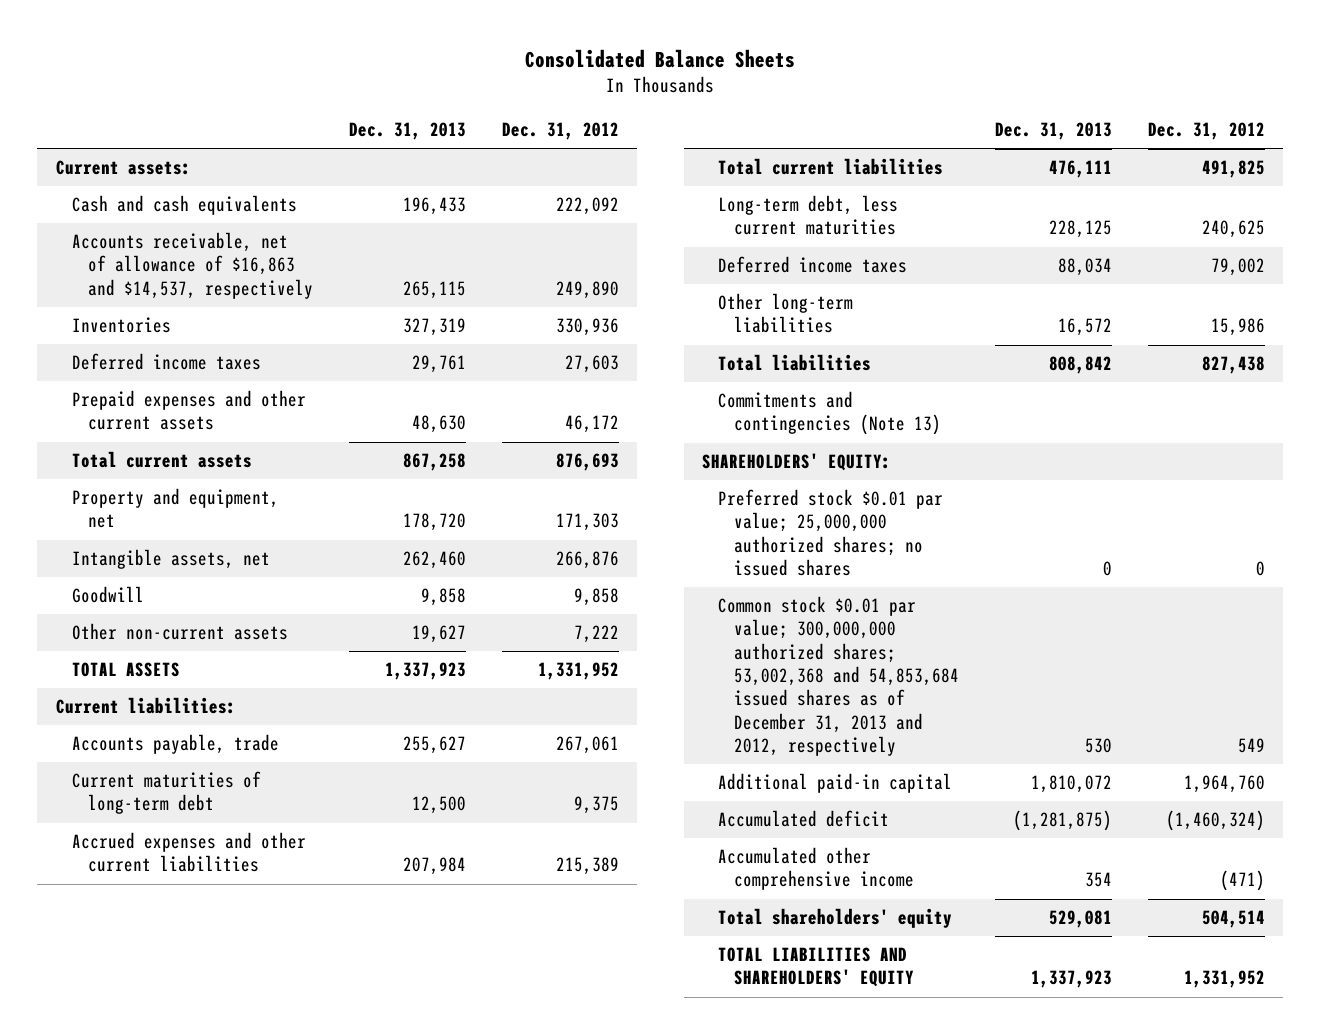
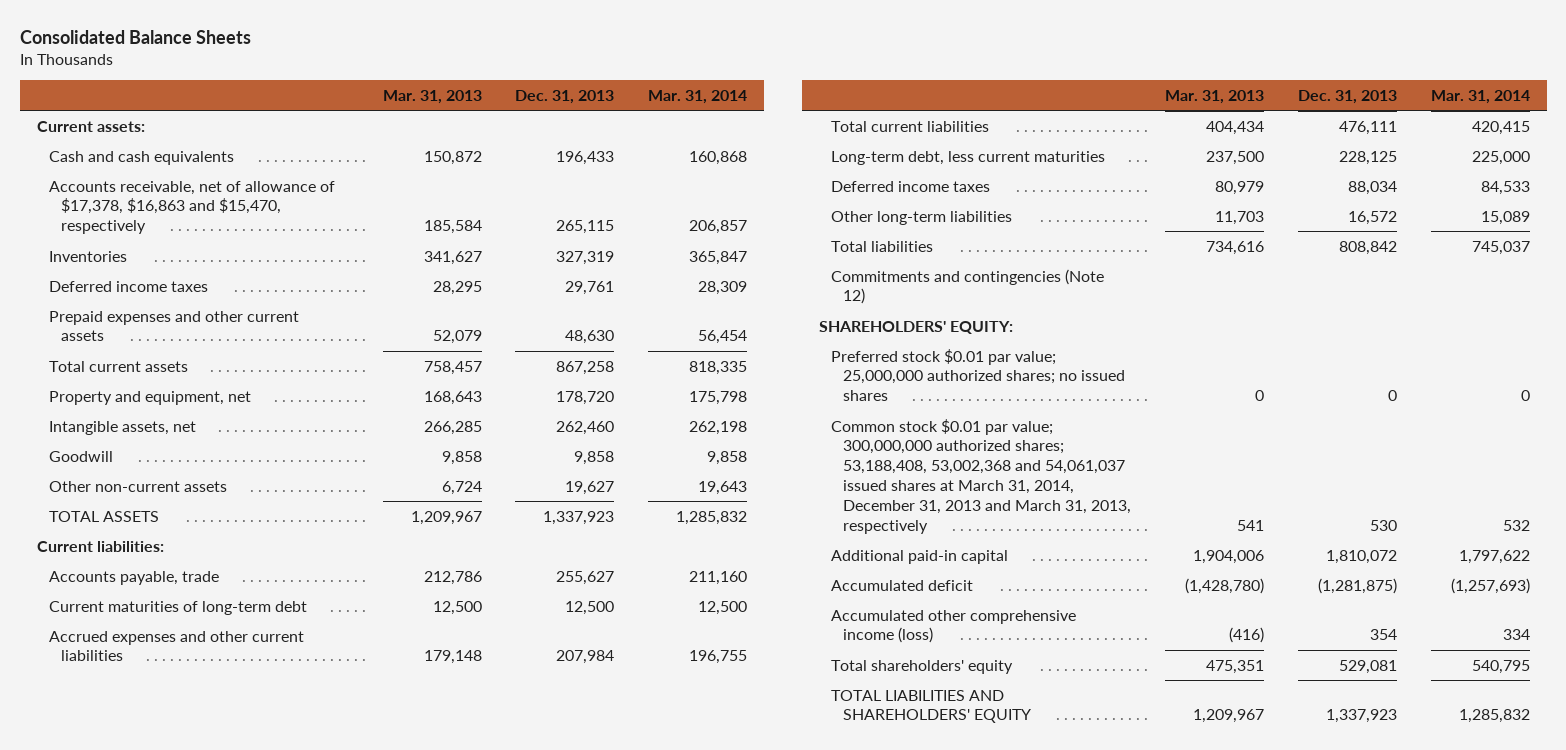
[501,122,619,141] Dec. 31, 2012 -> none
none -> [382,89,482,104] Mar. 31, 2013
none -> [648,89,748,104] Mar. 31, 2014
[71,232,313,299] Accounts receivable, net of allowance of $16,863 and $14,537, respectively -> [48,180,335,235] Accounts receivable, net of allowance of $17,378, $16,863 and $15,470, respectively
[717,391,941,436] Commitments and contingencies (Note 13) -> [831,268,1105,305] Commitments and contingencies (Note 12)
[717,596,959,756] Common stock $0.01 par value; 300,000,000 authorized shares; 53,002,368 and 54,853,684 issued shares as of December 31, 2013 and 2012, respectively -> [831,418,1132,534] Common stock $0.01 par value; 300,000,000 authorized shares; 53,188,408, 53,002,368 and 54,061,037 issued shares at March 31, 2014, December 31, 2013 and March 31, 2013, respectively
[717,847,914,891] Accumulated other comprehensive income -> [831,609,1077,644] Accumulated other comprehensive income (loss)

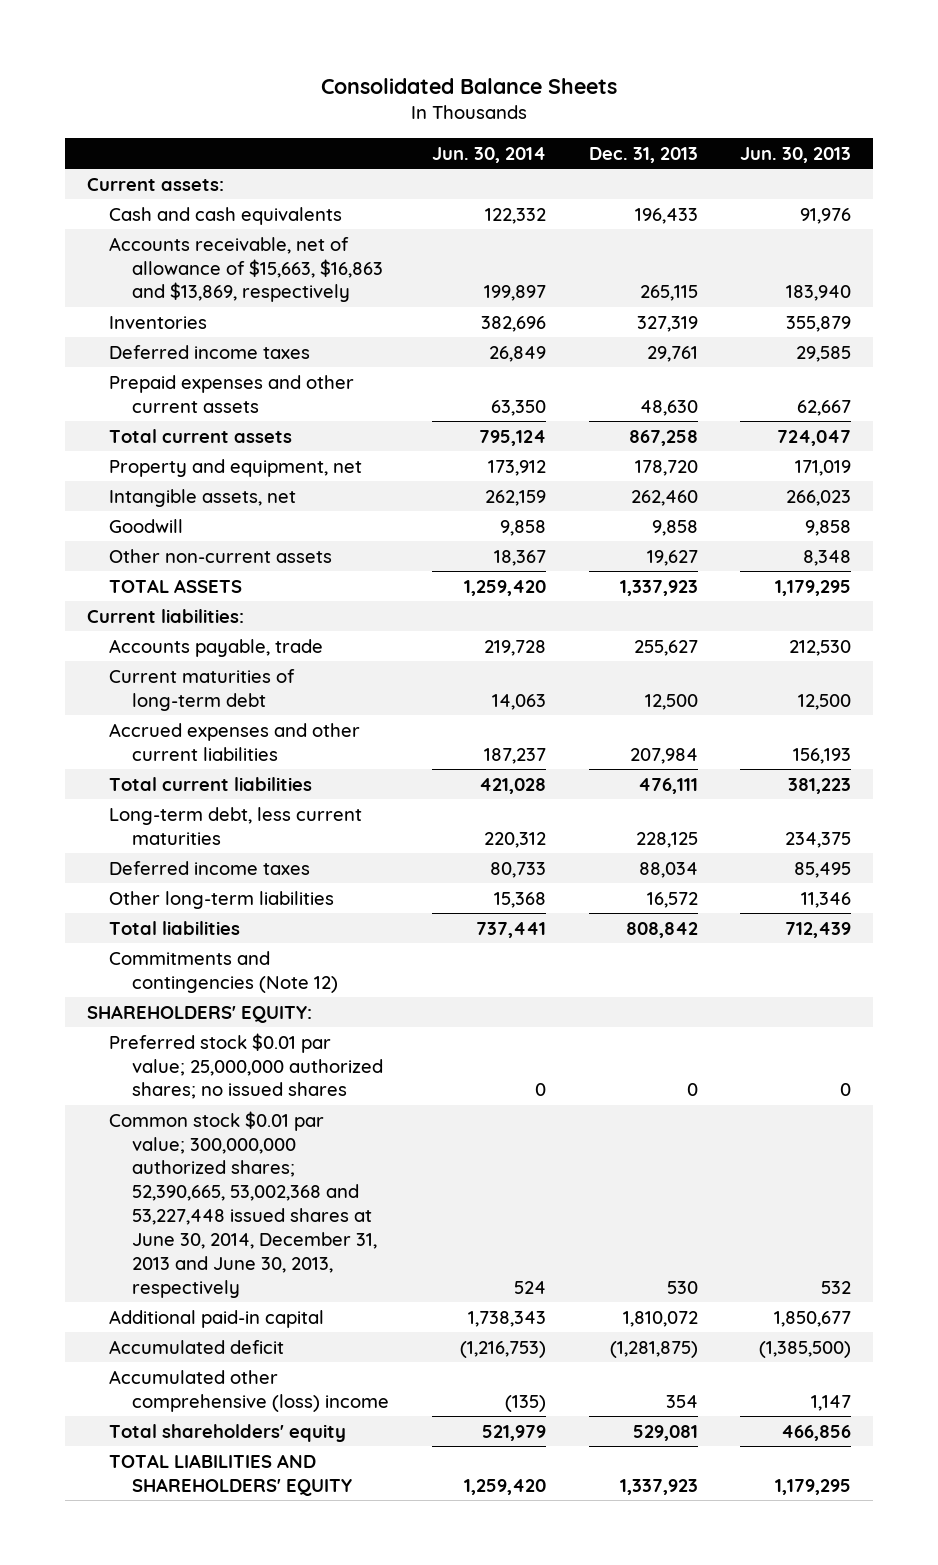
[382,89,482,104] Mar. 31, 2013 -> none
[648,89,748,104] Mar. 31, 2014 -> none
none -> [431,146,546,163] Jun. 30, 2014
none -> [740,146,852,163] Jun. 30, 2013
[48,180,335,235] Accounts receivable, net of allowance of $17,378, $16,863 and $15,470, respectively -> [109,236,383,303] Accounts receivable, net of allowance of $15,663, $16,863 and $13,869, respectively
[831,418,1132,534] Common stock $0.01 par value; 300,000,000 authorized shares; 53,188,408, 53,002,368 and 54,061,037 issued shares at March 31, 2014, December 31, 2013 and March 31, 2013, respectively -> [109,1110,377,1298] Common stock $0.01 par value; 300,000,000 authorized shares; 52,390,665, 53,002,368 and 53,227,448 issued shares at June 30, 2014, December 31, 2013 and June 30, 2013, respectively
[831,609,1077,644] Accumulated other comprehensive income (loss) -> [109,1369,389,1412] Accumulated other comprehensive (loss) income

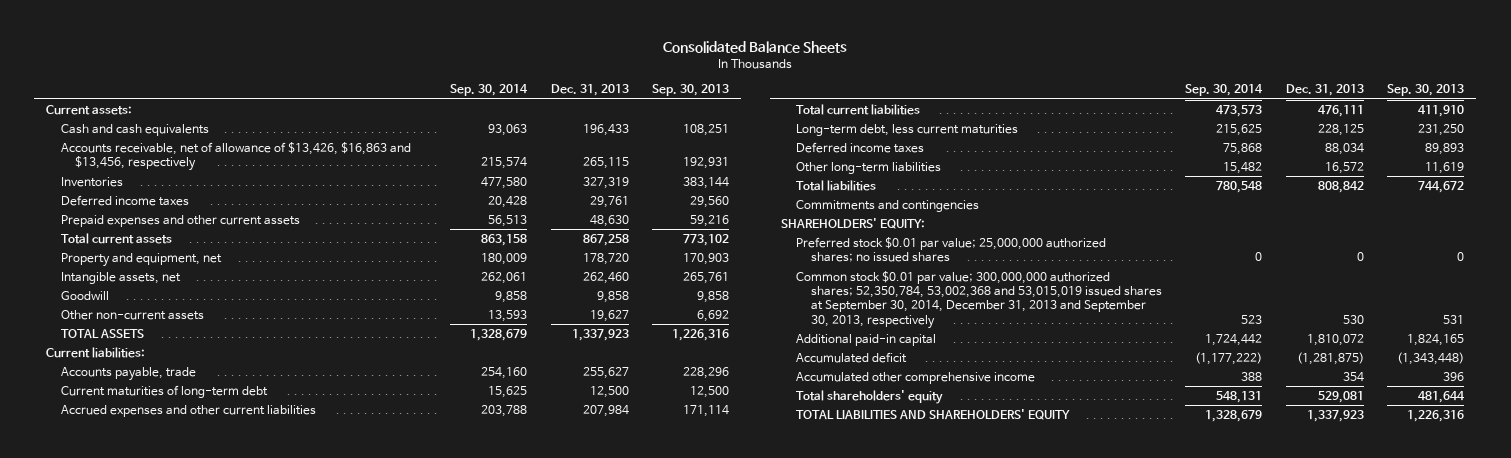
[431,146,546,163] Jun. 30, 2014 -> none
[740,146,852,163] Jun. 30, 2013 -> none
none -> [450,84,529,97] Sep. 30, 2014
none -> [652,84,730,97] Sep. 30, 2013
[109,236,383,303] Accounts receivable, net of allowance of $15,663, $16,863 and $13,869, respectively -> [60,141,411,172] Accounts receivable, net of allowance of $13,426, $16,863 and $13,456, respectively
[109,950,338,993] Commitments and contingencies (Note 12) -> [796,199,980,212] Commitments and contingencies
[109,1110,377,1298] Common stock $0.01 par value; 300,000,000 authorized shares; 52,390,665, 53,002,368 and 53,227,448 issued shares at June 30, 2014, December 31, 2013 and June 30, 2013, respectively -> [796,270,1162,329] Common stock $0.01 par value; 300,000,000 authorized shares; 52,350,784, 53,002,368 and 53,015,019 issued shares at September 30, 2014, December 31, 2013 and September 30, 2013, respectively
[109,1369,389,1412] Accumulated other comprehensive (loss) income -> [796,371,1036,384] Accumulated other comprehensive income

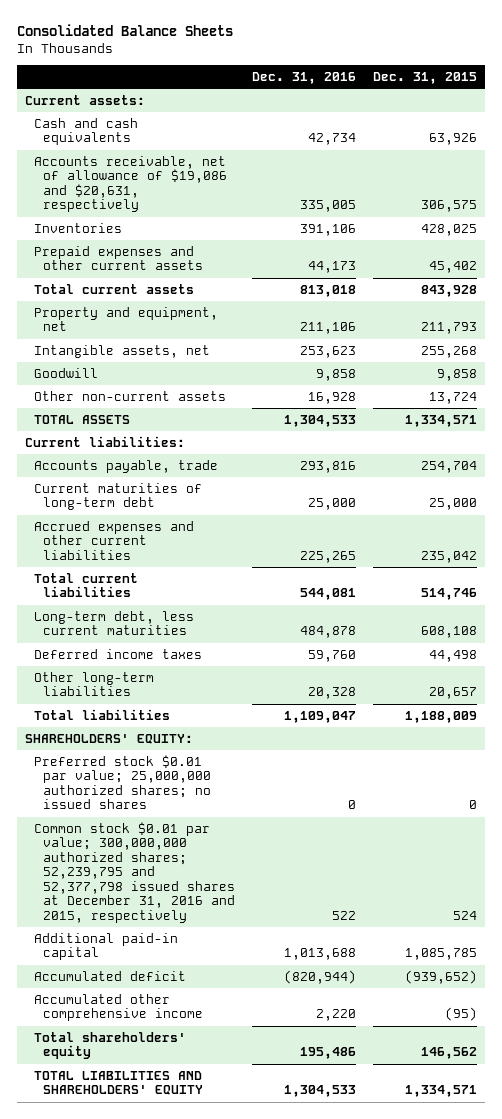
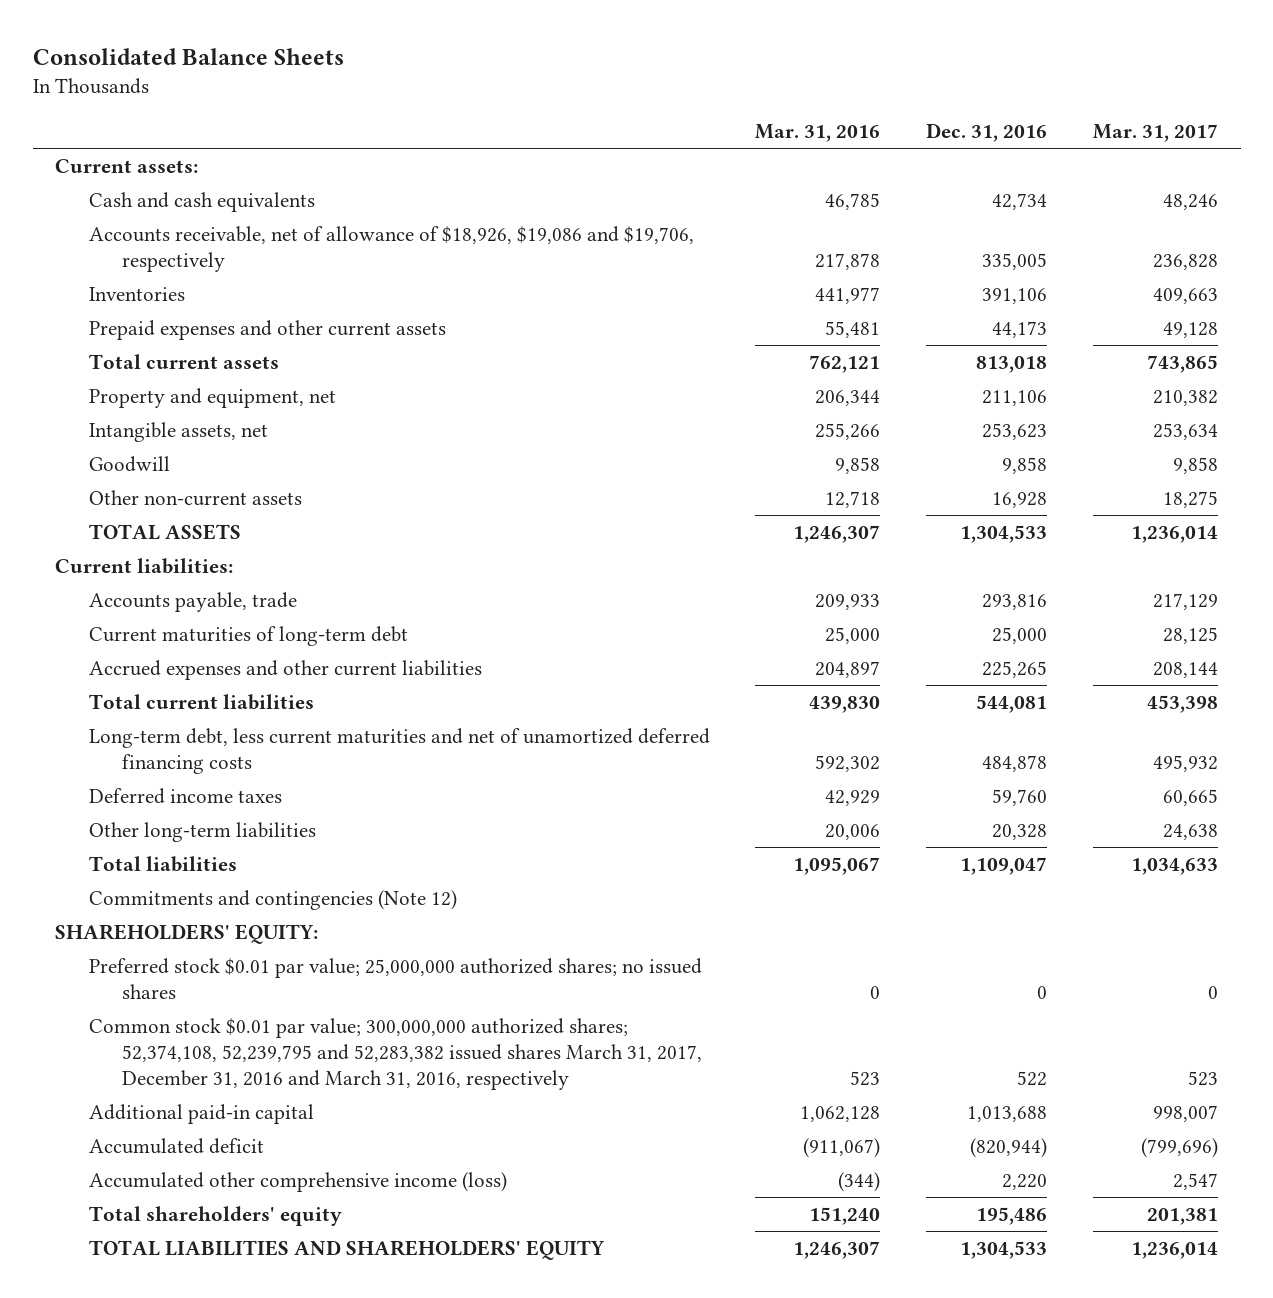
[372,71,477,84] Dec. 31, 2015 -> none
none -> [755,124,881,143] Mar. 31, 2016
none -> [1092,124,1218,143] Mar. 31, 2017
[34,155,228,213] Accounts receivable, net of allowance of $19,086 and $20,631, respectively -> [88,225,694,272] Accounts receivable, net of allowance of $18,926, $19,086 and $19,706, respectively
[34,610,195,636] Long-term debt, less current maturities -> [88,727,710,774] Long-term debt, less current maturities and net of unamortized deferred financing costs
none -> [88,889,457,910] Commitments and contingencies (Note 12)
[34,821,236,923] Common stock $0.01 par value; 300,000,000 authorized shares; 52,239,795 and 52,377,798 issued shares at December 31, 2016 and 2015, respectively -> [88,1017,702,1090] Common stock $0.01 par value; 300,000,000 authorized shares; 52,374,108, 52,239,795 and 52,283,382 issued shares March 31, 2017, December 31, 2016 and March 31, 2016, respectively
[34,993,204,1022] Accumulated other comprehensive income -> [88,1171,507,1192] Accumulated other comprehensive income (loss)

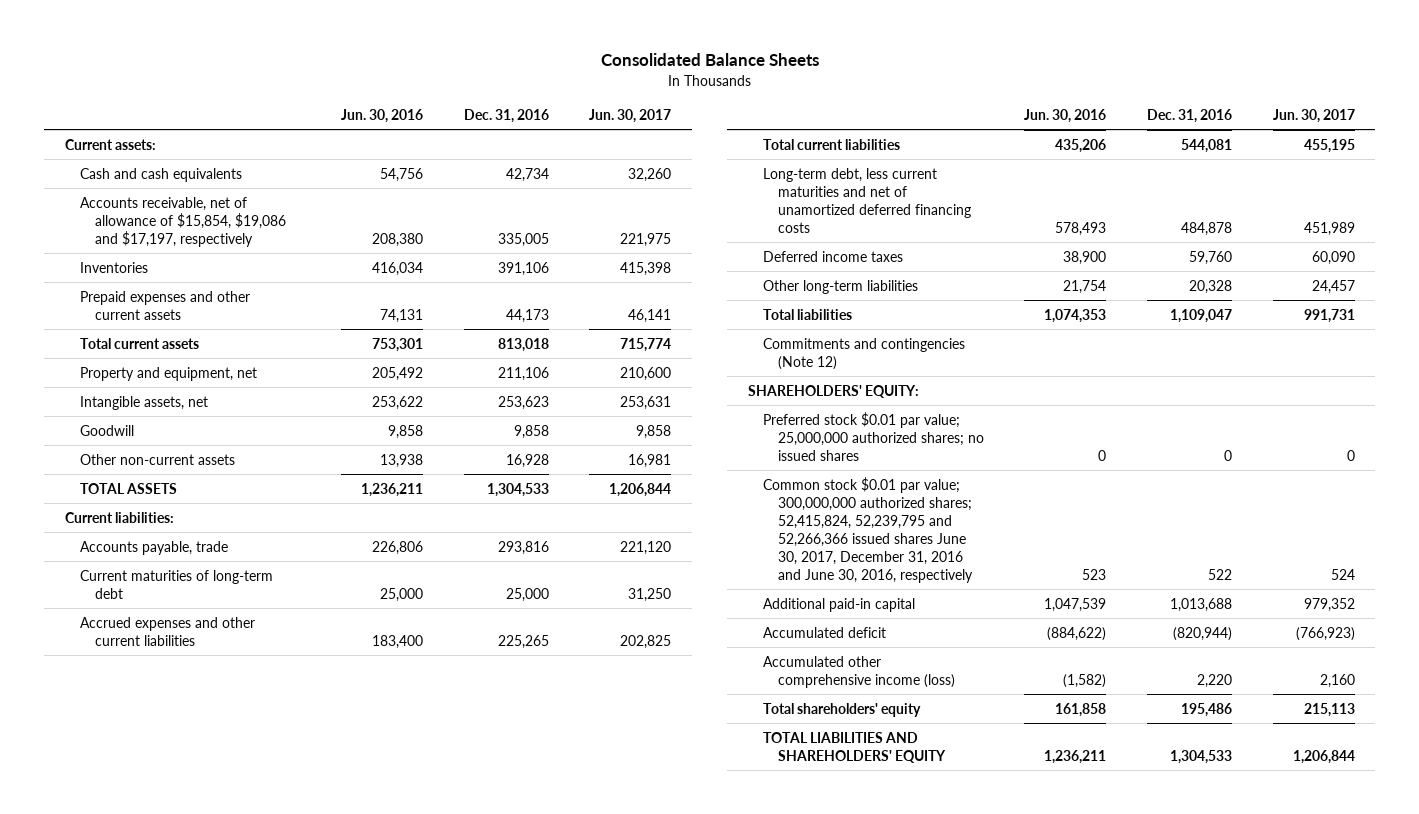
[755,124,881,143] Mar. 31, 2016 -> none
[1092,124,1218,143] Mar. 31, 2017 -> none
none -> [341,108,424,123] Jun. 30, 2016
none -> [589,108,672,123] Jun. 30, 2017
[88,225,694,272] Accounts receivable, net of allowance of $18,926, $19,086 and $19,706, respectively -> [79,196,286,247] Accounts receivable, net of allowance of $15,854, $19,086 and $17,197, respectively
[88,1017,702,1090] Common stock $0.01 par value; 300,000,000 authorized shares; 52,374,108, 52,239,795 and 52,283,382 issued shares March 31, 2017, December 31, 2016 and March 31, 2016, respectively -> [762,476,973,583] Common stock $0.01 par value; 300,000,000 authorized shares; 52,415,824, 52,239,795 and 52,266,366 issued shares June 30, 2017, December 31, 2016 and June 30, 2016, respectively

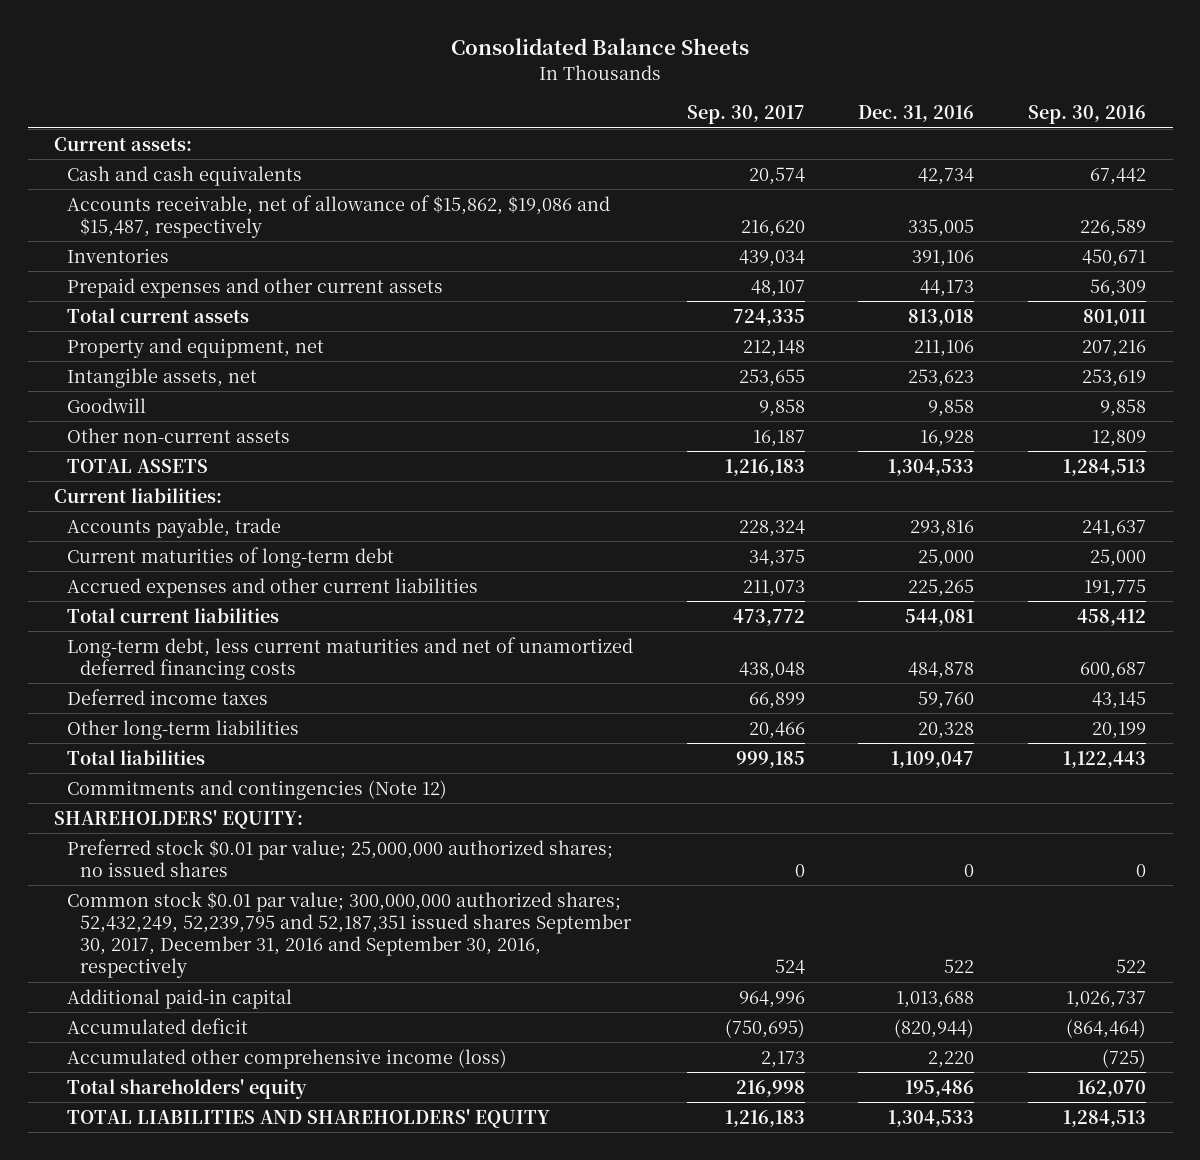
[341,108,424,123] Jun. 30, 2016 -> none
[589,108,672,123] Jun. 30, 2017 -> none
none -> [686,105,805,125] Sep. 30, 2017
none -> [1027,105,1146,125] Sep. 30, 2016
[79,196,286,247] Accounts receivable, net of allowance of $15,854, $19,086 and $17,197, respectively -> [67,194,611,238] Accounts receivable, net of allowance of $15,862, $19,086 and $15,487, respectively
[762,476,973,583] Common stock $0.01 par value; 300,000,000 authorized shares; 52,415,824, 52,239,795 and 52,266,366 issued shares June 30, 2017, December 31, 2016 and June 30, 2016, respectively -> [67,890,633,979] Common stock $0.01 par value; 300,000,000 authorized shares; 52,432,249, 52,239,795 and 52,187,351 issued shares September 30, 2017, December 31, 2016 and September 30, 2016, respectively

